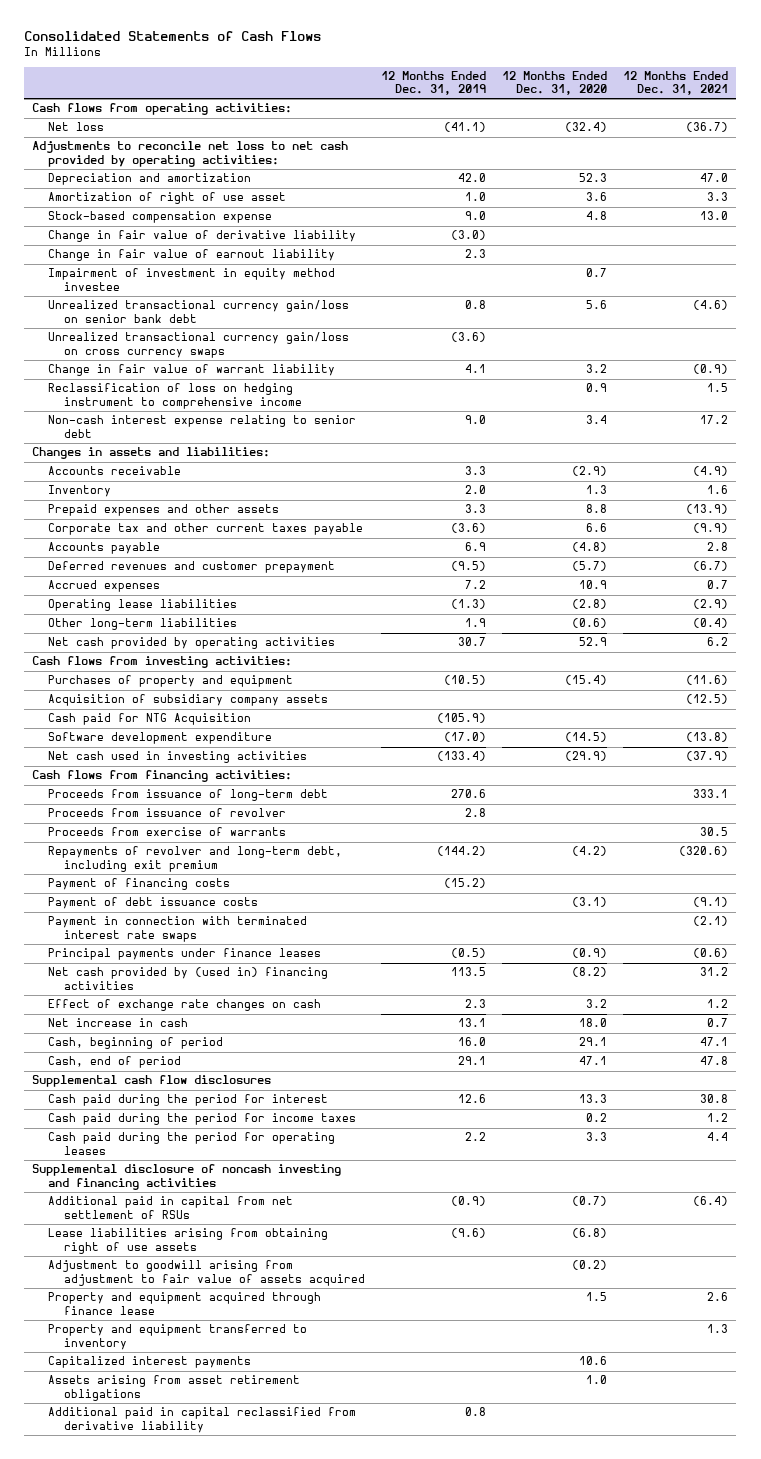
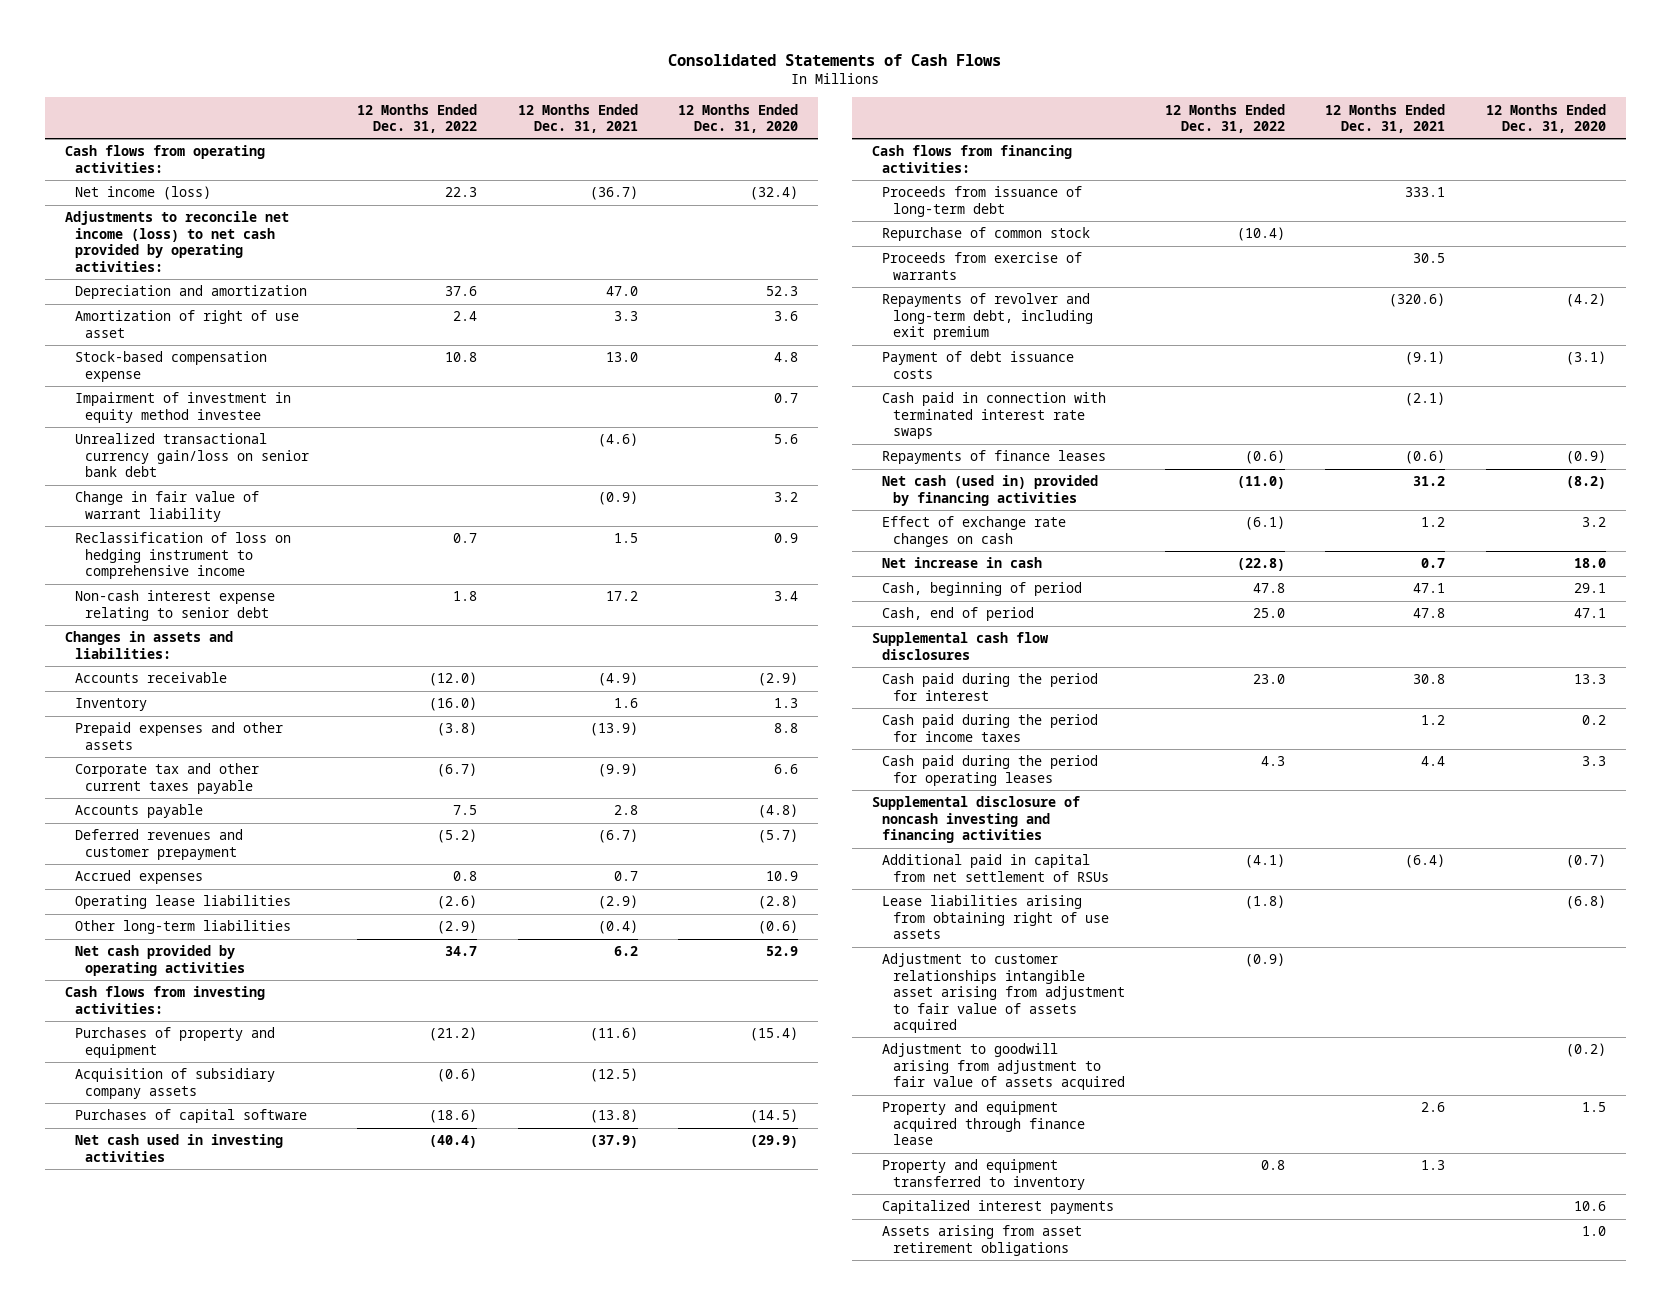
[381,70,487,96] 12 Months Ended Dec. 31, 2019 -> none
none -> [357,103,478,134] 12 Months Ended Dec. 31, 2022
[48,122,105,132] Net loss -> [74,186,211,201] Net income (loss)
[32,141,349,167] Adjustments to reconcile net loss to net cash provided by operating activities: -> [64,211,289,272] Adjustments to reconcile net income (loss) to net cash provided by operating activities:
[48,230,357,243] Change in fair value of derivative liability -> none
[48,249,336,262] Change in fair value of earnout liability -> none
[48,332,350,358] Unrealized transactional currency gain/loss on cross currency swaps -> none
[48,713,252,726] Cash paid for NTG Acquisition -> none
[48,732,273,745] Software development expenditure -> [74,1109,307,1124] Purchases of capital software
[48,808,287,818] Proceeds from issuance of revolver -> none
none -> [882,227,1091,242] Repurchase of common stock
[48,878,231,891] Payment of financing costs -> none
[48,916,308,942] Payment in connection with terminated interest rate swaps -> [882,392,1107,440] Cash paid in connection with terminated interest rate swaps
[48,948,322,961] Principal payments under finance leases -> [882,450,1107,465] Repayments of finance leases
[48,967,329,990] Net cash provided by (used in) financing activities -> [882,475,1099,506] Net cash (used in) provided by financing activities
none -> [882,953,1125,1034] Adjustment to customer relationships intangible asset arising from adjustment to fair value of assets acquired
[48,1407,357,1433] Additional paid in capital reclassified from derivative liability -> none

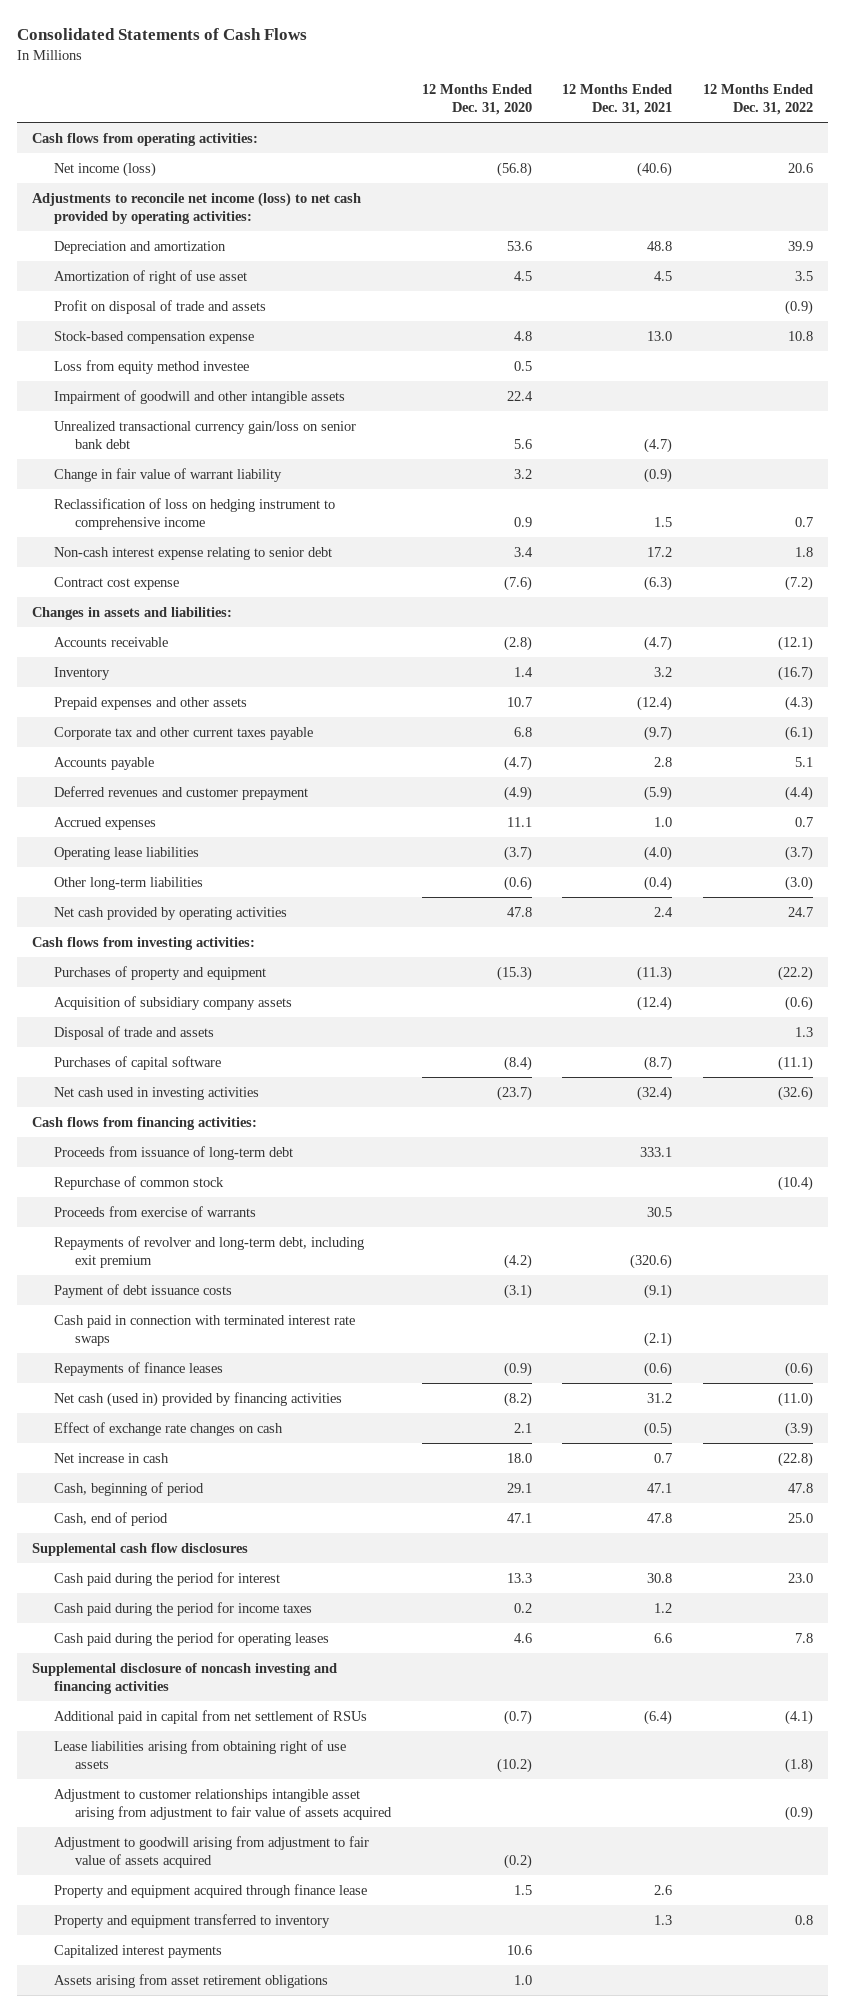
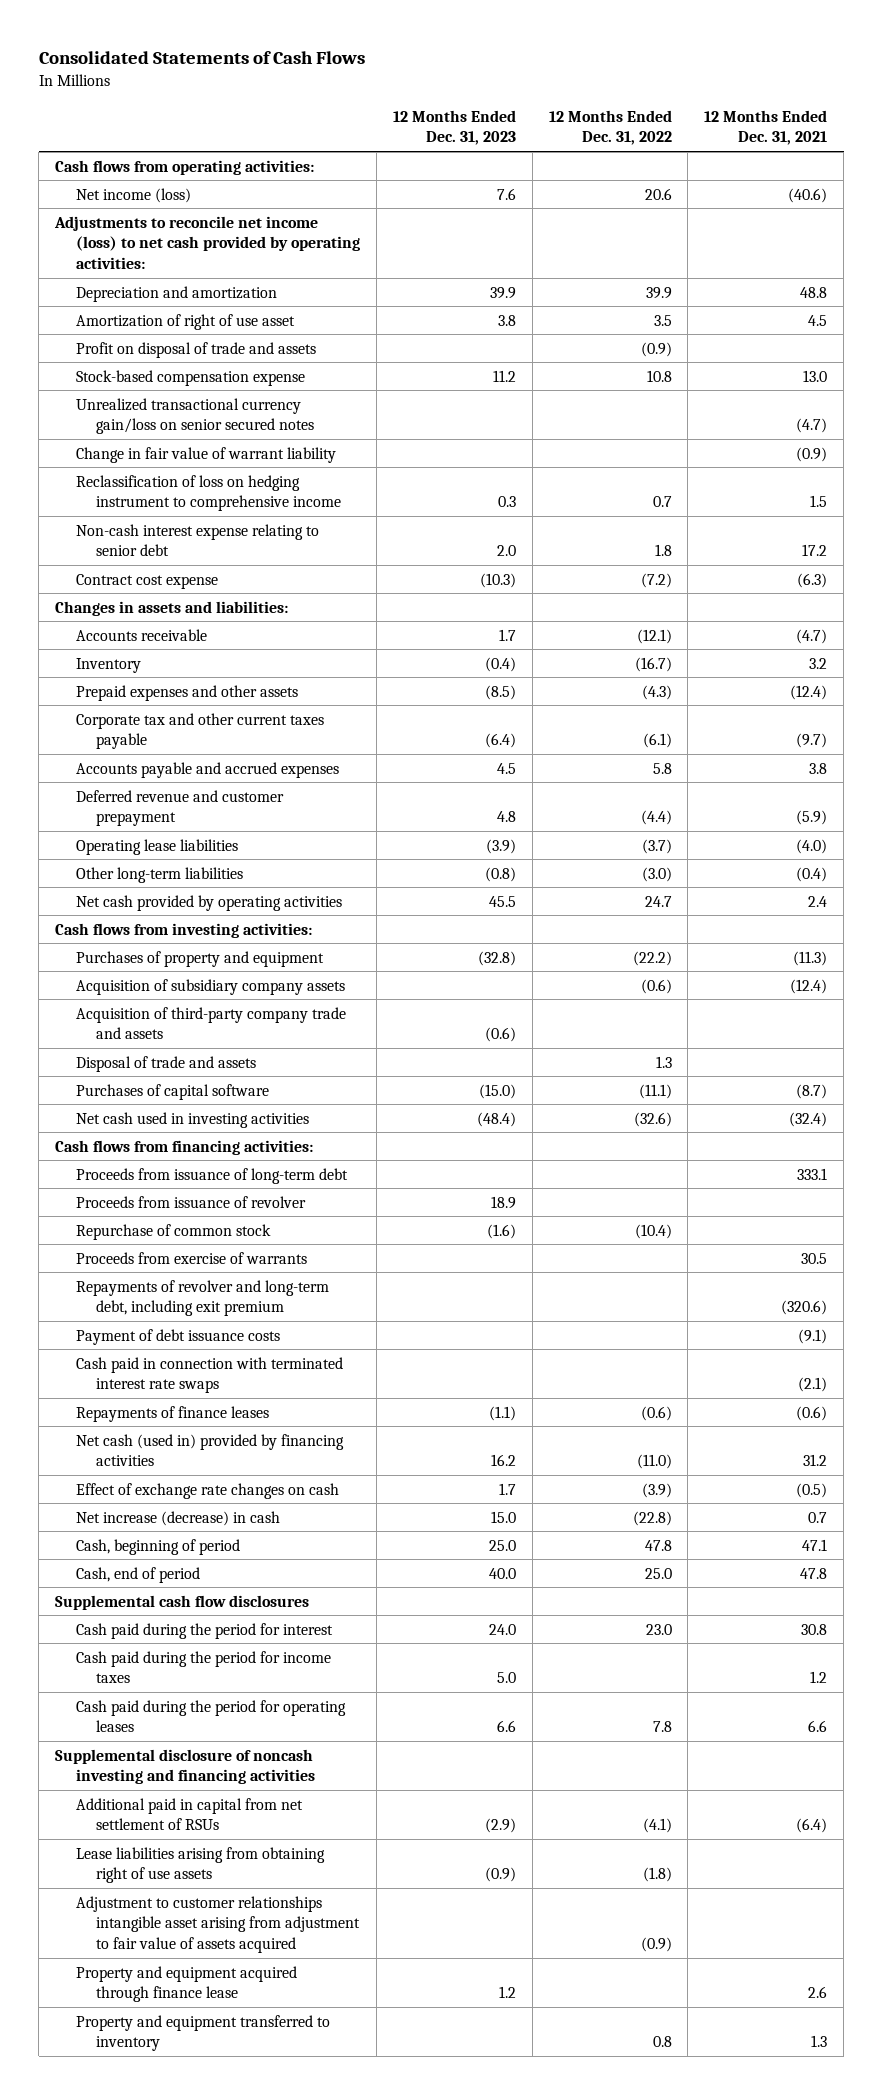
[421,84,532,116] 12 Months Ended Dec. 31, 2020 -> none
none -> [392,109,516,146] 12 Months Ended Dec. 31, 2023
[53,359,249,374] Loss from equity method investee -> none
[53,389,345,404] Impairment of goodwill and other intangible assets -> none
[53,420,356,449] Unrealized transactional currency gain/loss on senior bank debt -> [75,397,315,435] Unrealized transactional currency gain/loss on senior secured notes
[53,756,154,770] Accounts payable -> none
[53,816,156,830] Accrued expenses -> none
none -> [75,761,339,778] Accounts payable and accrued expenses
[53,785,308,800] Deferred revenues and customer prepayment -> [75,789,284,827] Deferred revenue and customer prepayment
none -> [75,1006,346,1040] Acquisition of third-party company trade and assets
none -> [75,1195,306,1208] Proceeds from issuance of revolver
[53,1452,169,1463] Net increase in cash -> [75,1510,280,1526] Net increase (decrease) in cash
[53,1835,369,1868] Adjustment to goodwill arising from adjustment to fair value of assets acquired -> none
[53,1944,222,1958] Capitalized interest payments -> none
[53,1973,328,1988] Assets arising from asset retirement obligations -> none

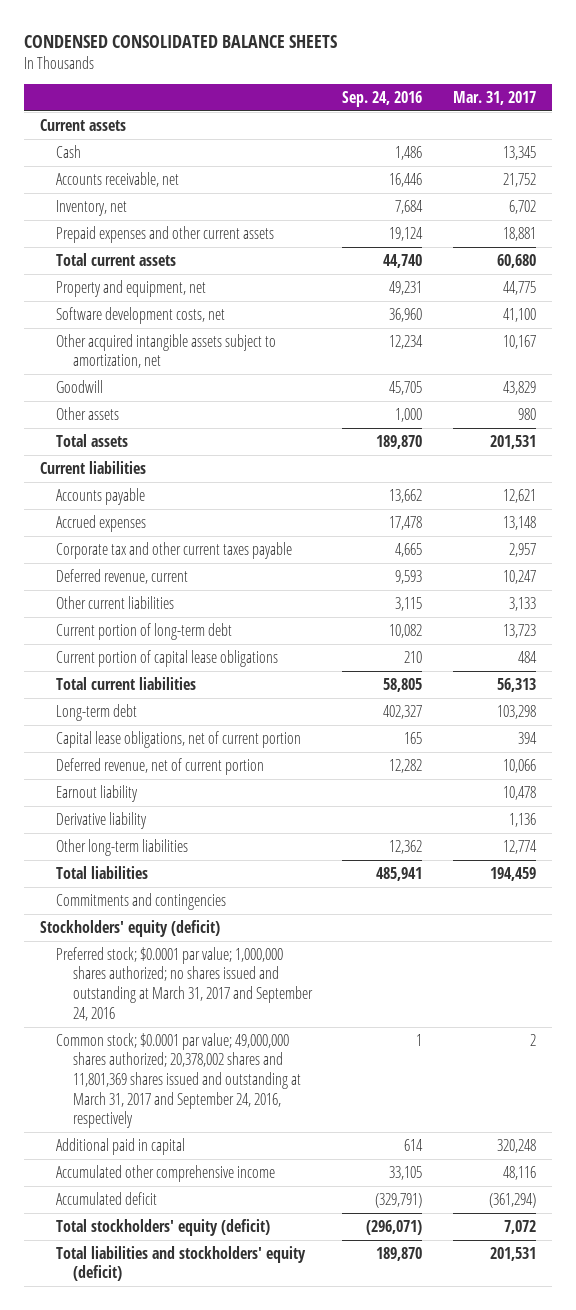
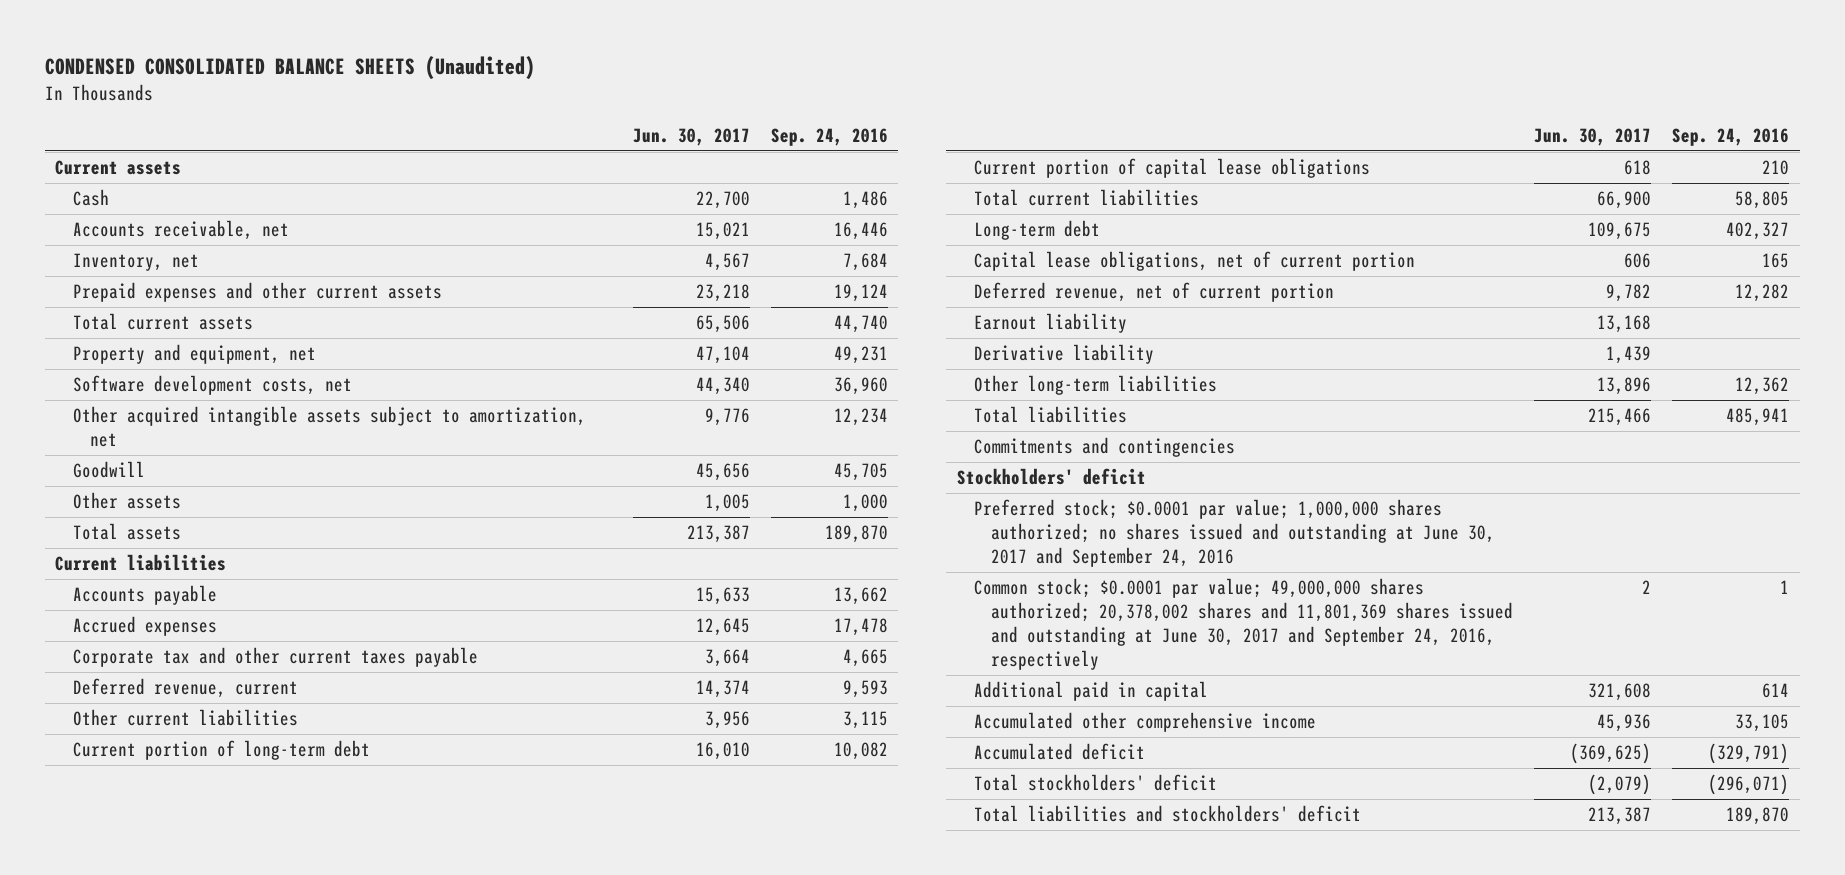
[24,35,338,49] CONDENSED CONSOLIDATED BALANCE SHEETS -> [44,56,535,81] CONDENSED CONSOLIDATED BALANCE SHEETS (Unaudited)
[453,90,537,105] Mar. 31, 2017 -> none
none -> [632,127,750,146] Jun. 30, 2017
[39,919,220,937] Stockholders' equity (deficit) -> [956,468,1146,486] Stockholders' deficit
[56,946,313,1021] Preferred stock; $0.0001 par value; 1,000,000 shares authorized; no shares issued and outstanding at March 31, 2017 and September 24, 2016 -> [973,499,1496,567] Preferred stock; $0.0001 par value; 1,000,000 shares authorized; no shares issued and outstanding at June 30, 2017 and September 24, 2016
[56,1032,301,1129] Common stock; $0.0001 par value; 49,000,000 shares authorized; 20,378,002 shares and 11,801,369 shares issued and outstanding at March 31, 2017 and September 24, 2016, respectively -> [973,578,1514,670] Common stock; $0.0001 par value; 49,000,000 shares authorized; 20,378,002 shares and 11,801,369 shares issued and outstanding at June 30, 2017 and September 24, 2016, respectively
[56,1218,271,1236] Total stockholders' equity (deficit) -> [973,774,1217,792] Total stockholders' deficit
[56,1245,307,1282] Total liabilities and stockholders' equity (deficit) -> [973,805,1361,823] Total liabilities and stockholders' deficit

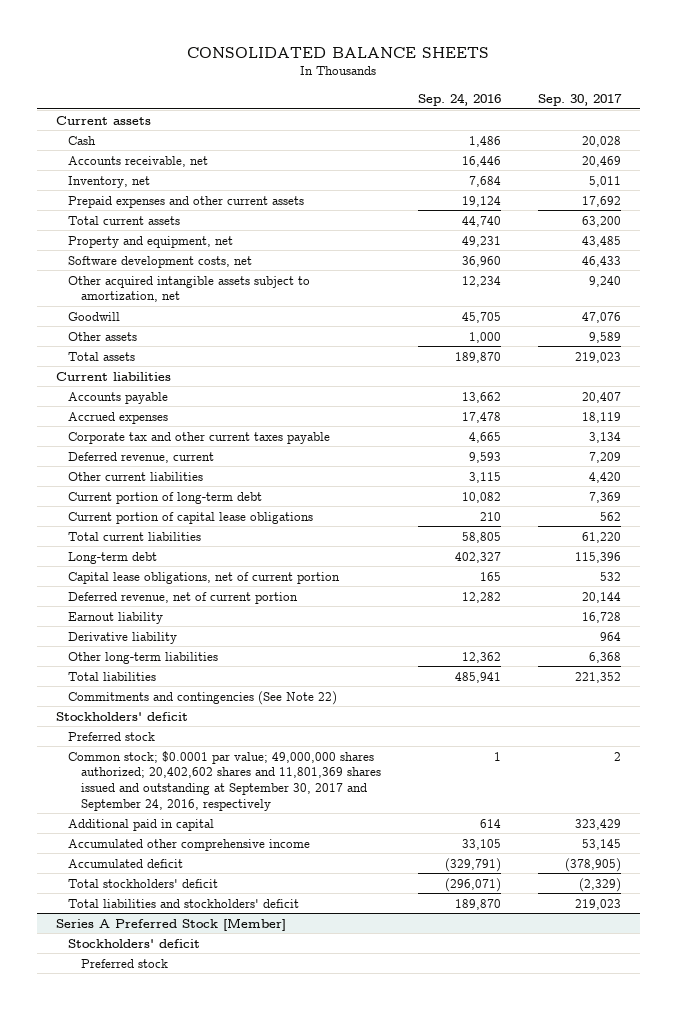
[44,56,535,81] CONDENSED CONSOLIDATED BALANCE SHEETS (Unaudited) -> [187,46,490,58] CONSOLIDATED BALANCE SHEETS
[632,127,750,146] Jun. 30, 2017 -> none
none -> [538,94,623,107] Sep. 30, 2017
[973,437,1235,458] Commitments and contingencies -> [68,690,338,705] Commitments and contingencies (See Note 22)
[973,499,1496,567] Preferred stock; $0.0001 par value; 1,000,000 shares authorized; no shares issued and outstanding at June 30, 2017 and September 24, 2016 -> [68,731,156,741] Preferred stock
[973,578,1514,670] Common stock; $0.0001 par value; 49,000,000 shares authorized; 20,378,002 shares and 11,801,369 shares issued and outstanding at June 30, 2017 and September 24, 2016, respectively -> [68,750,382,811] Common stock; $0.0001 par value; 49,000,000 shares authorized; 20,402,602 shares and 11,801,369 shares issued and outstanding at September 30, 2017 and September 24, 2016, respectively
none -> [55,917,286,931] Series A Preferred Stock [Member]
none -> [68,938,201,948] Stockholders' deficit
none -> [81,958,169,968] Preferred stock

